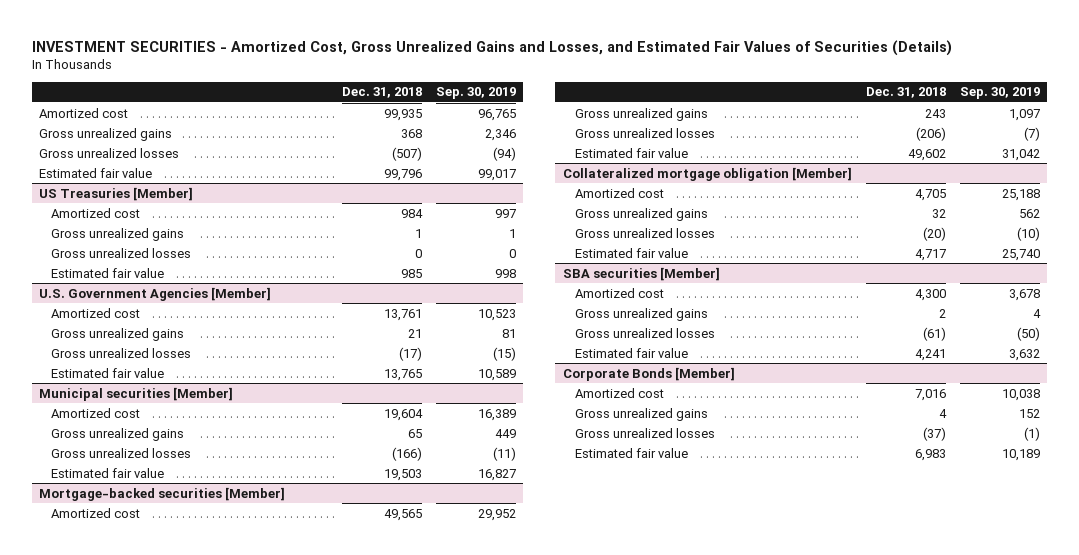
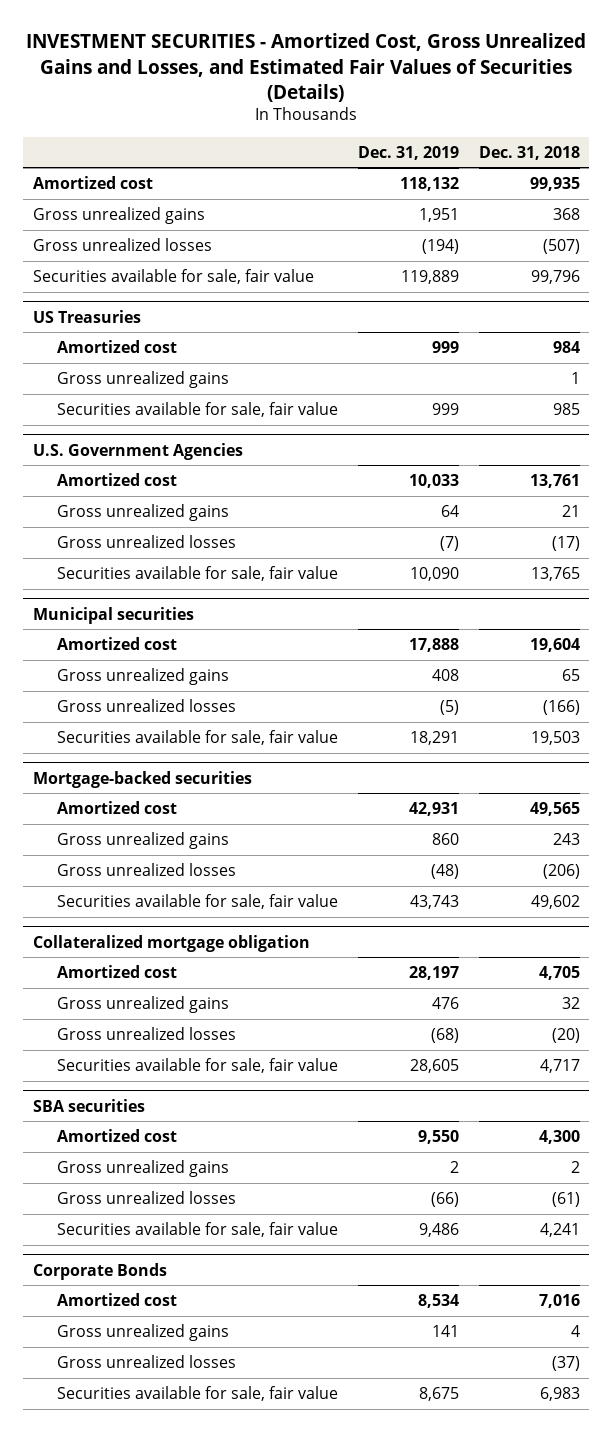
[436,87,517,100] Sep. 30, 2019 -> none
none -> [357,145,459,160] Dec. 31, 2019
[38,167,152,178] Estimated fair value -> [33,269,315,285] Securities available for sale, fair value
[38,186,193,201] US Treasuries [Member] -> [33,309,142,323] US Treasuries
[50,247,191,258] Gross unrealized losses -> none
[50,267,164,278] Estimated fair value -> [56,402,338,418] Securities available for sale, fair value
[38,286,271,301] U.S. Government Agencies [Member] -> [33,442,244,460] U.S. Government Agencies
[50,367,164,378] Estimated fair value -> [56,566,338,582] Securities available for sale, fair value
[38,386,233,401] Municipal securities [Member] -> [33,606,195,624] Municipal securities
[50,467,164,478] Estimated fair value -> [56,730,338,746] Securities available for sale, fair value
[38,486,285,501] Mortgage-backed securities [Member] -> [33,770,253,788] Mortgage-backed securities
[574,147,688,158] Estimated fair value -> [56,894,338,910] Securities available for sale, fair value
[562,166,852,181] Collateralized mortgage obligation [Member] -> [33,934,311,952] Collateralized mortgage obligation
[574,247,688,258] Estimated fair value -> [56,1058,338,1074] Securities available for sale, fair value
[562,266,720,281] SBA securities [Member] -> [33,1098,146,1112] SBA securities
[574,347,688,358] Estimated fair value -> [56,1222,338,1238] Securities available for sale, fair value
[562,366,735,381] Corporate Bonds [Member] -> [33,1262,168,1280] Corporate Bonds
[574,447,688,458] Estimated fair value -> [56,1386,338,1402] Securities available for sale, fair value

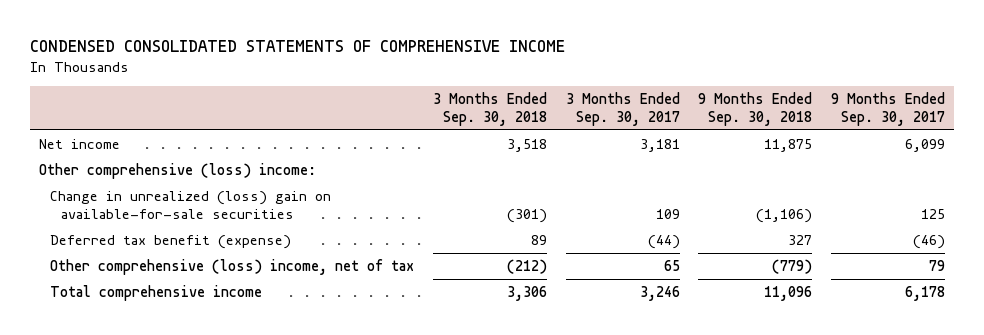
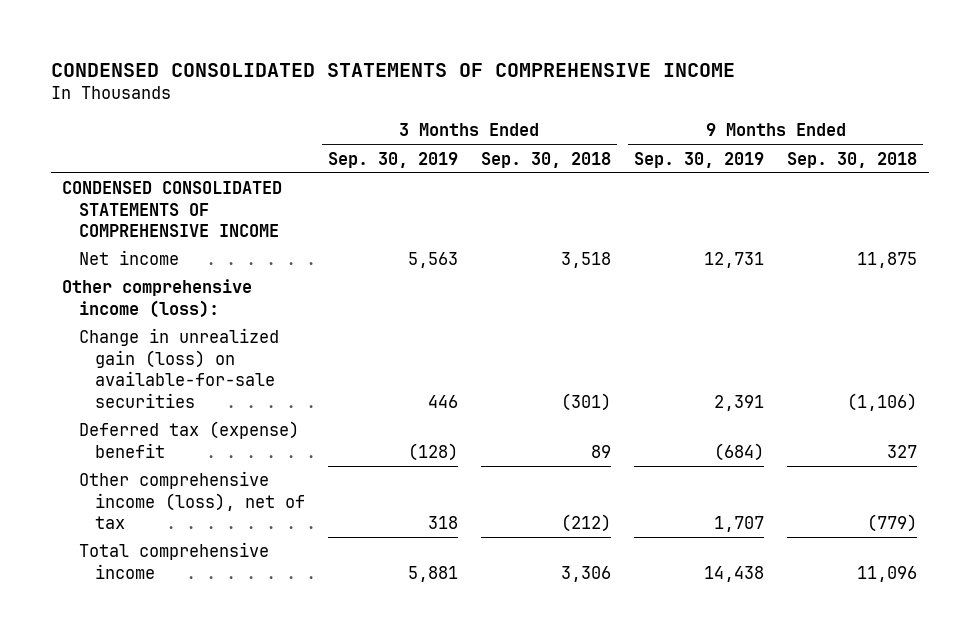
[565,91,680,126] 3 Months Ended Sep. 30, 2017 -> none
[831,91,946,126] 9 Months Ended Sep. 30, 2017 -> none
none -> [327,151,458,168] Sep. 30, 2019
none -> [634,151,765,168] Sep. 30, 2019
none -> [62,181,283,238] CONDENSED CONSOLIDATED STATEMENTS OF COMPREHENSIVE INCOME
[39,162,317,179] Other comprehensive (loss) income: -> [62,279,253,318] Other comprehensive income (loss):
[49,190,331,219] Change in unrealized (loss) gain on available-for-sale securities -> [78,328,279,408] Change in unrealized gain (loss) on available-for-sale securities
[49,234,291,249] Deferred tax benefit (expense) -> [78,421,299,458] Deferred tax (expense) benefit
[49,258,414,275] Other comprehensive (loss) income, net of tax -> [78,471,305,530] Other comprehensive income (loss), net of tax

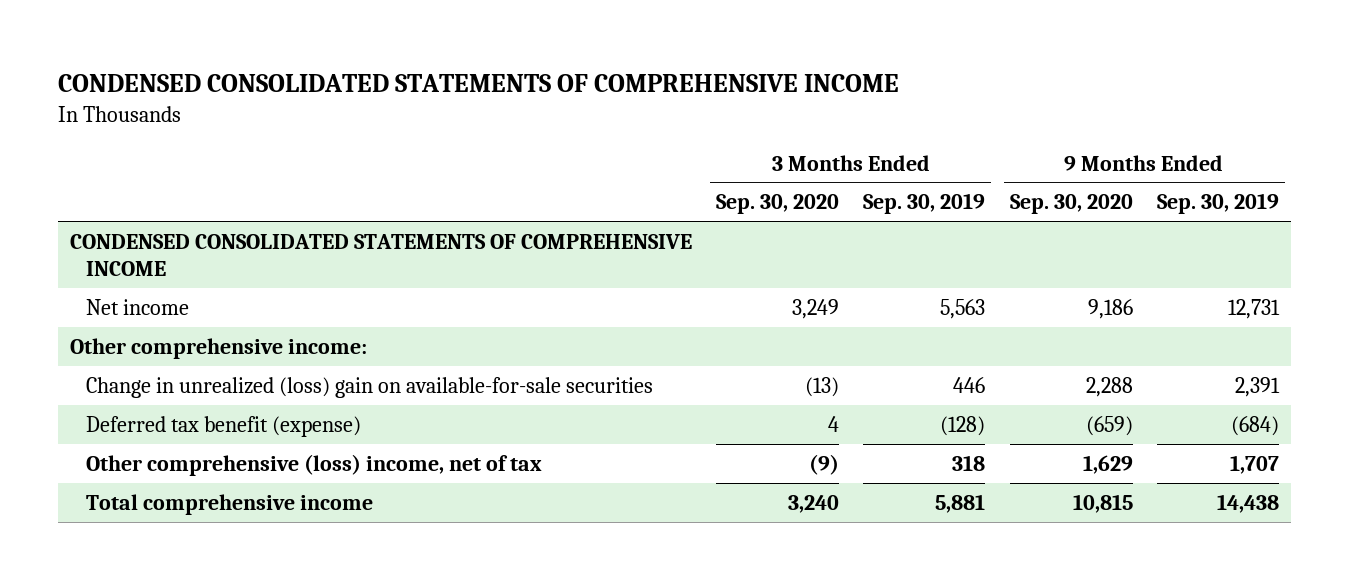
[480,151,611,168] Sep. 30, 2018 -> none
[787,151,918,168] Sep. 30, 2018 -> none
none -> [716,194,840,215] Sep. 30, 2020
none -> [1009,194,1133,215] Sep. 30, 2020
[62,279,253,318] Other comprehensive income (loss): -> [69,337,367,359] Other comprehensive income:
[78,328,279,408] Change in unrealized gain (loss) on available-for-sale securities -> [86,376,654,398] Change in unrealized (loss) gain on available-for-sale securities
[78,421,299,458] Deferred tax (expense) benefit -> [86,415,362,437] Deferred tax benefit (expense)
[78,471,305,530] Other comprehensive income (loss), net of tax -> [86,453,543,476] Other comprehensive (loss) income, net of tax

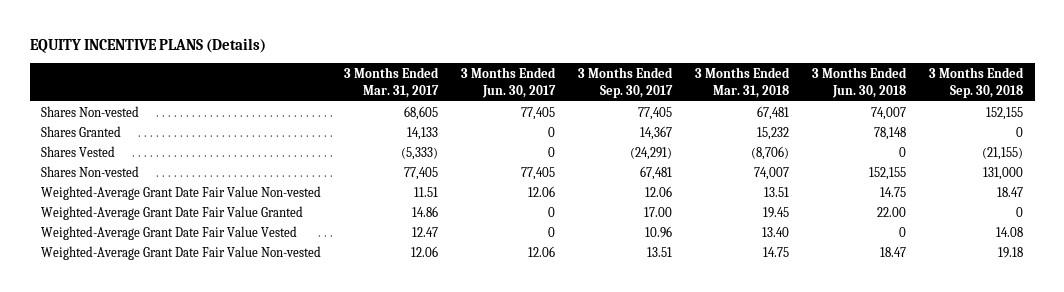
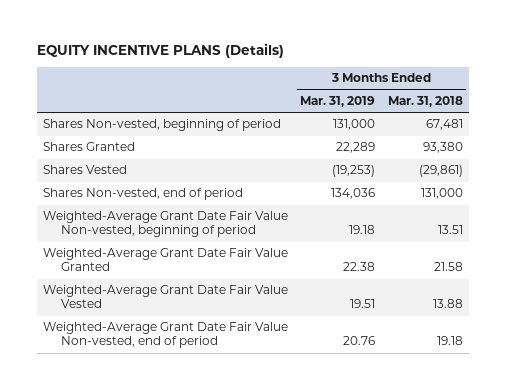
[344,67,440,98] 3 Months Ended Mar. 31, 2017 -> none
[461,67,557,98] 3 Months Ended Jun. 30, 2017 -> none
[578,67,674,98] 3 Months Ended Sep. 30, 2017 -> none
[812,67,908,98] 3 Months Ended Jun. 30, 2018 -> none
[929,67,1025,98] 3 Months Ended Sep. 30, 2018 -> none
none -> [300,96,376,108] Mar. 31, 2019
[41,105,140,117] Shares Non-vested -> [42,119,281,132] Shares Non-vested, beginning of period
[757,126,790,140] 15,232 -> [422,142,463,154] 93,380
[751,145,790,160] (8,706) -> [418,165,463,178] (29,861)
[41,165,140,177] Shares Non-vested -> [42,188,243,201] Shares Non-vested, end of period
[754,166,790,180] 74,007 -> [420,188,463,200] 131,000
[41,185,322,200] Weighted-Average Grant Date Fair Value Non-vested -> [42,211,288,238] Weighted-Average Grant Date Fair Value Non-vested, beginning of period
[763,206,790,218] 19.45 -> [433,262,463,272] 21.58
[762,226,790,237] 13.40 -> [432,299,463,309] 13.88
[41,245,322,260] Weighted-Average Grant Date Fair Value Non-vested -> [42,322,288,349] Weighted-Average Grant Date Fair Value Non-vested, end of period
[763,246,790,257] 14.75 -> [436,336,463,346] 19.18

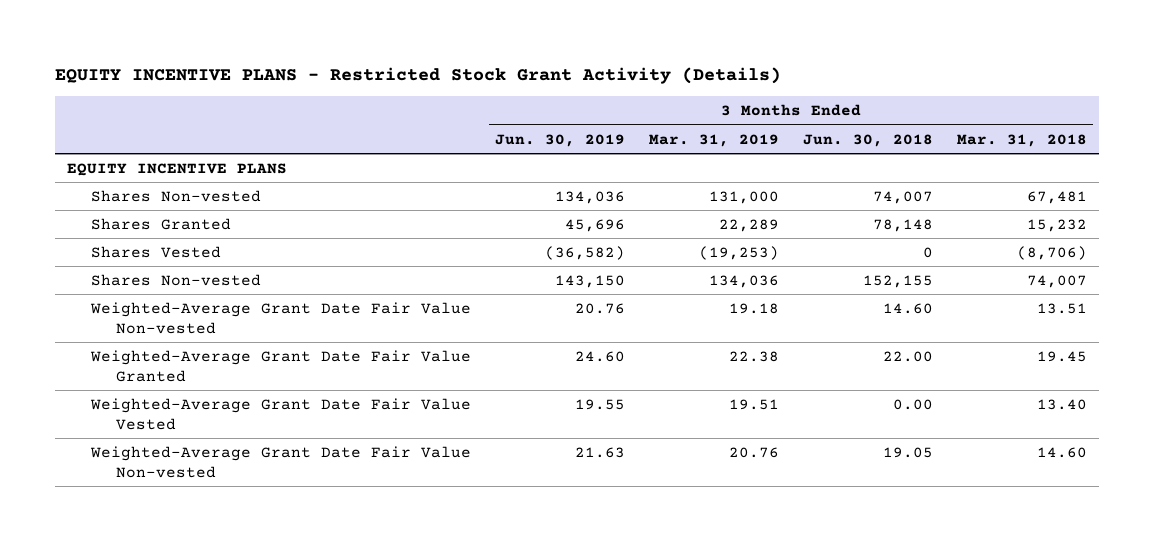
[36,43,284,59] EQUITY INCENTIVE PLANS (Details) -> [55,67,782,85] EQUITY INCENTIVE PLANS - Restricted Stock Grant Activity (Details)
none -> [495,133,626,147] Jun. 30, 2019
none -> [803,133,934,147] Jun. 30, 2018
none -> [67,162,288,176] EQUITY INCENTIVE PLANS
[42,119,281,132] Shares Non-vested, beginning of period -> [91,189,262,202] Shares Non-vested
[422,142,463,154] 93,380 -> [1026,218,1087,232] 15,232
[418,165,463,178] (29,861) -> [1016,245,1087,260] (8,706)
[42,188,243,201] Shares Non-vested, end of period -> [91,273,262,286] Shares Non-vested
[420,188,463,200] 131,000 -> [1026,274,1087,288] 74,007
[42,211,288,238] Weighted-Average Grant Date Fair Value Non-vested, beginning of period -> [90,301,472,334] Weighted-Average Grant Date Fair Value Non-vested
[433,262,463,272] 21.58 -> [1036,350,1087,362] 19.45
[432,299,463,309] 13.88 -> [1036,398,1087,410] 13.40
[42,322,288,349] Weighted-Average Grant Date Fair Value Non-vested, end of period -> [90,445,472,478] Weighted-Average Grant Date Fair Value Non-vested
[436,336,463,346] 19.18 -> [1036,446,1087,458] 14.60

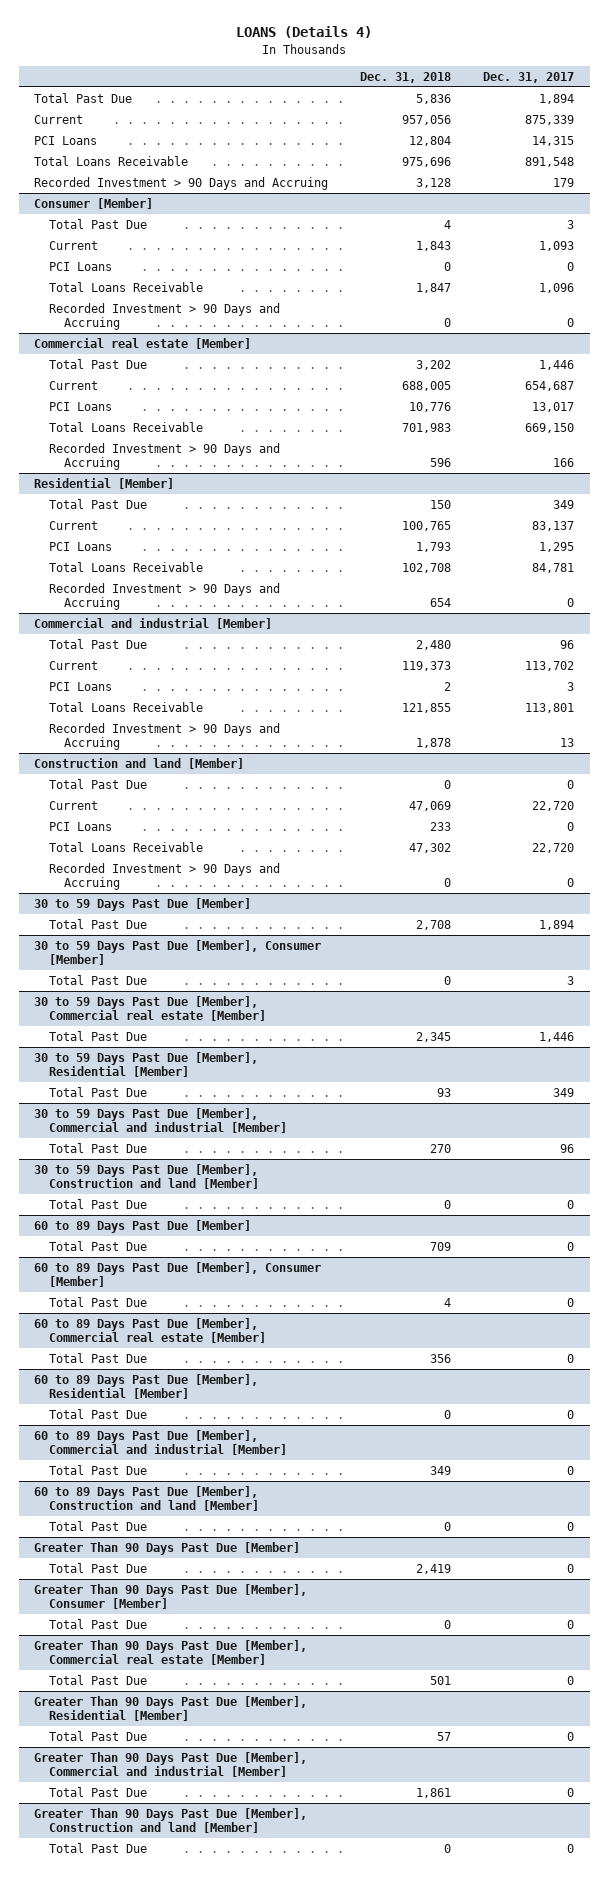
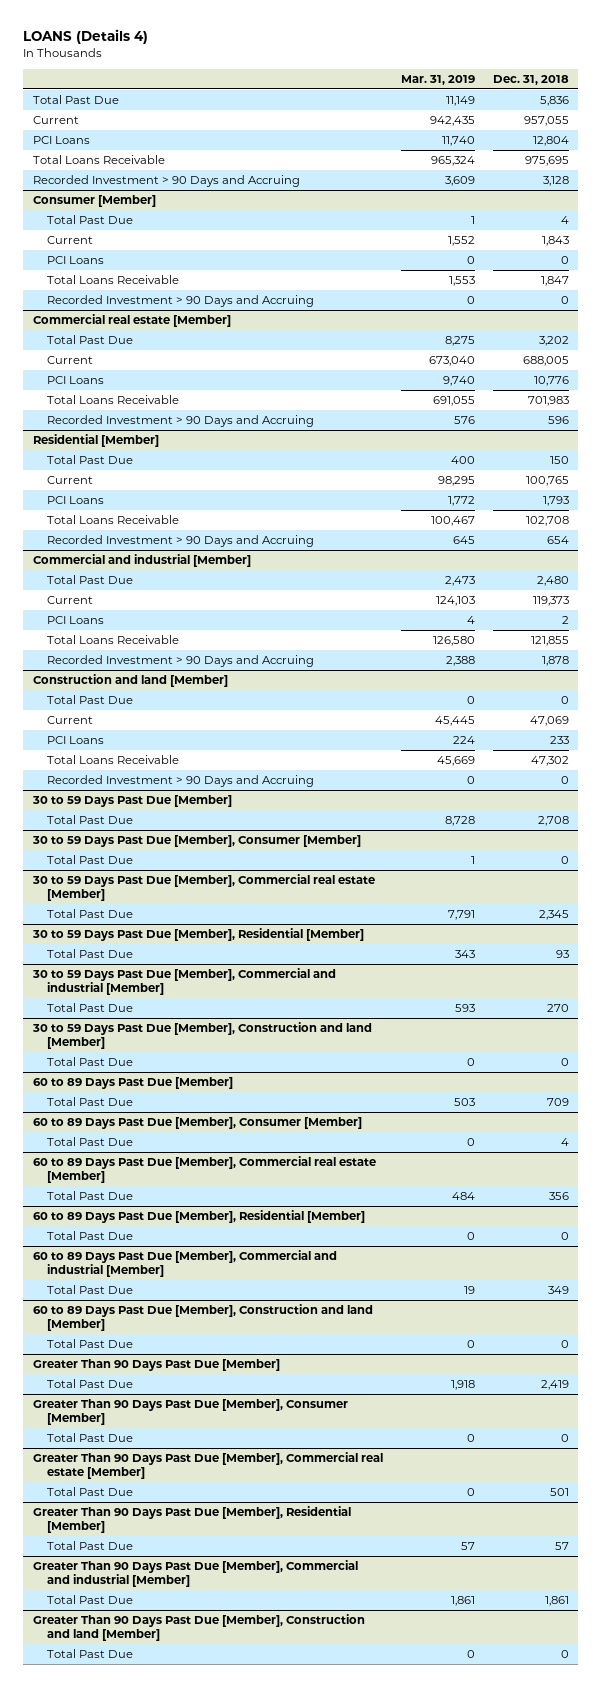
[482,71,574,83] Dec. 31, 2017 -> none
none -> [400,74,475,85] Mar. 31, 2019
[402,114,452,125] 957,056 -> [524,116,570,127] 957,055
[402,156,452,167] 975,696 -> [525,156,570,167] 975,695

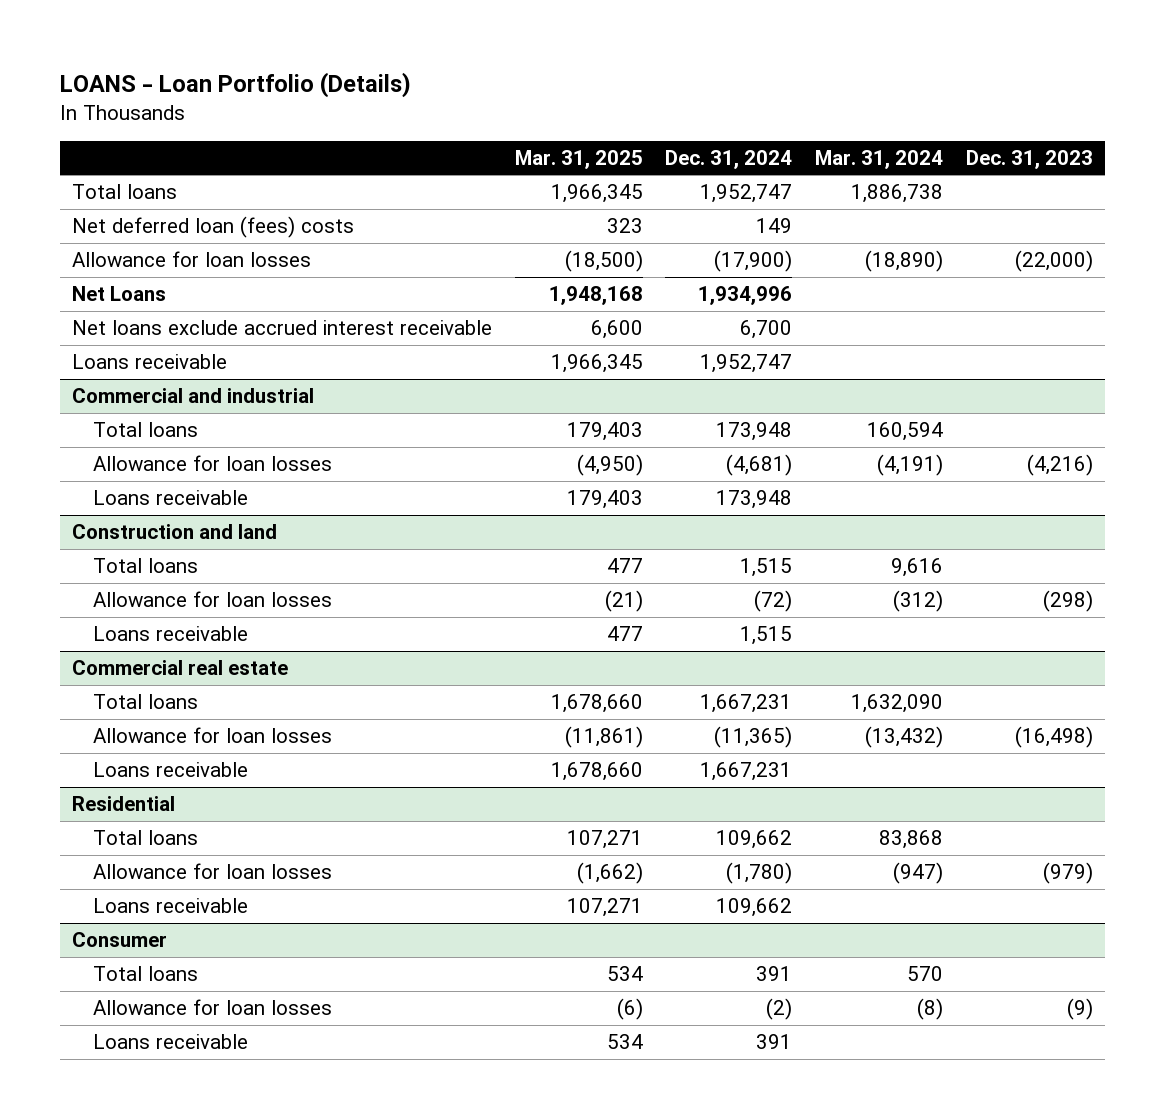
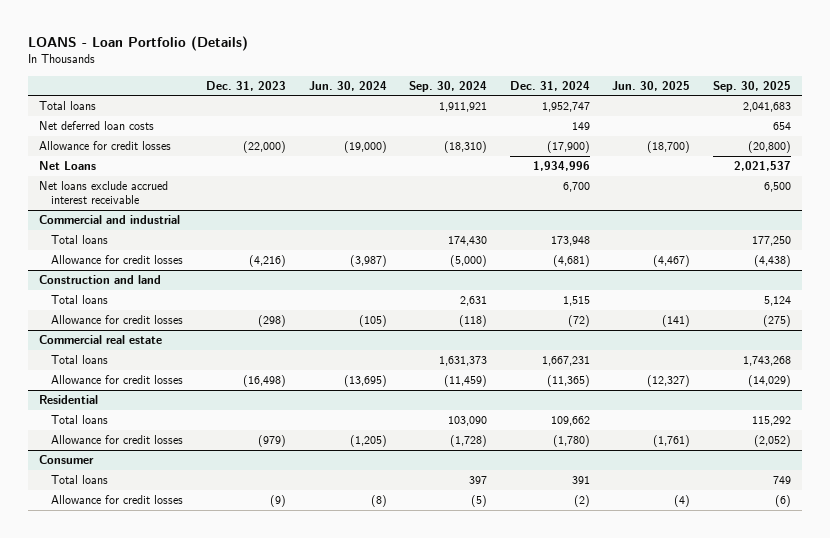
[514,149,643,169] Mar. 31, 2025 -> none
[815,149,944,169] Mar. 31, 2024 -> none
none -> [308,80,387,91] Jun. 30, 2024
none -> [409,80,488,92] Sep. 30, 2024
none -> [612,80,691,91] Jun. 30, 2025
none -> [712,80,791,92] Sep. 30, 2025
[71,216,354,239] Net deferred loan (fees) costs -> [39,121,155,131] Net deferred loan costs
[71,251,311,268] Allowance for loan losses -> [39,141,172,151] Allowance for credit losses
[71,354,227,370] Loans receivable -> none
[92,490,248,506] Loans receivable -> none
[92,455,332,472] Allowance for loan losses -> [51,255,184,265] Allowance for credit losses
[92,626,248,642] Loans receivable -> none
[92,591,332,608] Allowance for loan losses -> [51,315,184,325] Allowance for credit losses
[92,762,248,778] Loans receivable -> none
[92,727,332,744] Allowance for loan losses -> [51,375,184,385] Allowance for credit losses
[92,898,248,914] Loans receivable -> none
[92,863,332,880] Allowance for loan losses -> [51,435,184,445] Allowance for credit losses
[92,1034,248,1050] Loans receivable -> none
[92,999,332,1016] Allowance for loan losses -> [51,495,184,505] Allowance for credit losses

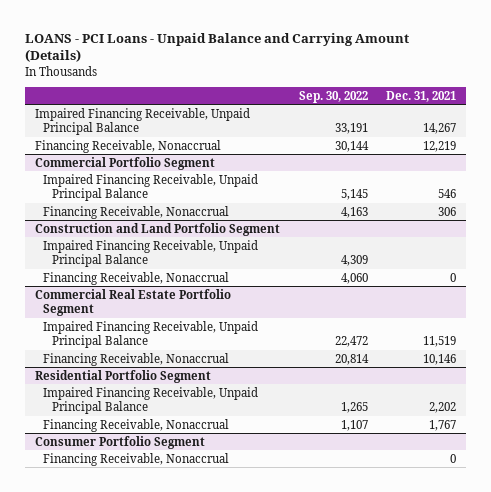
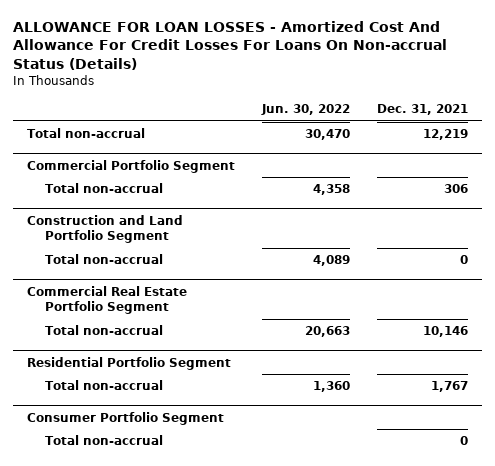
[25,32,410,63] LOANS - PCI Loans - Unpaid Balance and Carrying Amount (Details) -> [13,20,448,70] ALLOWANCE FOR LOAN LOSSES - Amortized Cost And Allowance For Credit Losses For Loans On Non-accrual Status (Details)
[298,90,368,103] Sep. 30, 2022 -> none
none -> [260,104,350,116] Jun. 30, 2022
[34,107,250,136] Impaired Financing Receivable, Unpaid Principal Balance -> none
[34,139,221,153] Financing Receivable, Nonaccrual -> [26,128,145,139] Total non-accrual
[43,173,259,202] Impaired Financing Receivable, Unpaid Principal Balance -> none
[43,205,230,219] Financing Receivable, Nonaccrual -> none
none -> [45,183,164,194] Total non-accrual
[43,239,259,268] Impaired Financing Receivable, Unpaid Principal Balance -> none
[43,271,230,285] Financing Receivable, Nonaccrual -> none
none -> [45,254,164,265] Total non-accrual
[43,320,259,349] Impaired Financing Receivable, Unpaid Principal Balance -> none
[43,352,230,366] Financing Receivable, Nonaccrual -> [45,325,164,336] Total non-accrual
[43,386,259,415] Impaired Financing Receivable, Unpaid Principal Balance -> none
[43,418,230,432] Financing Receivable, Nonaccrual -> [45,380,164,391] Total non-accrual
[43,452,230,466] Financing Receivable, Nonaccrual -> none
none -> [45,435,164,446] Total non-accrual

